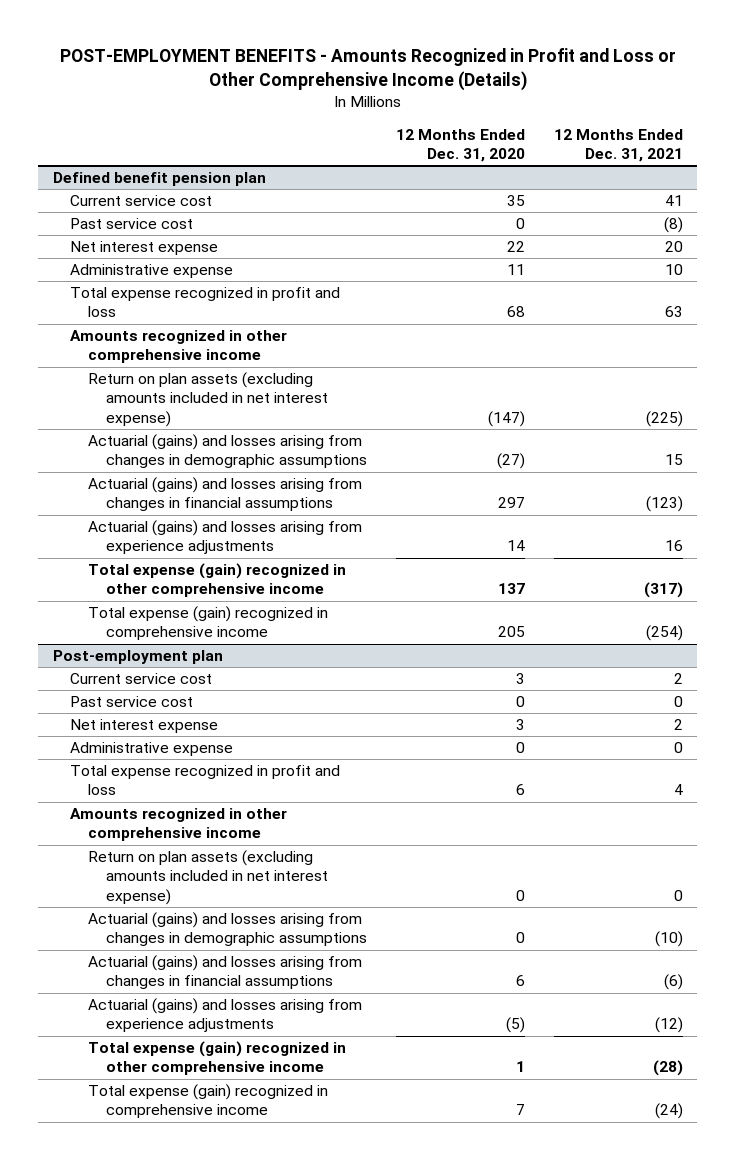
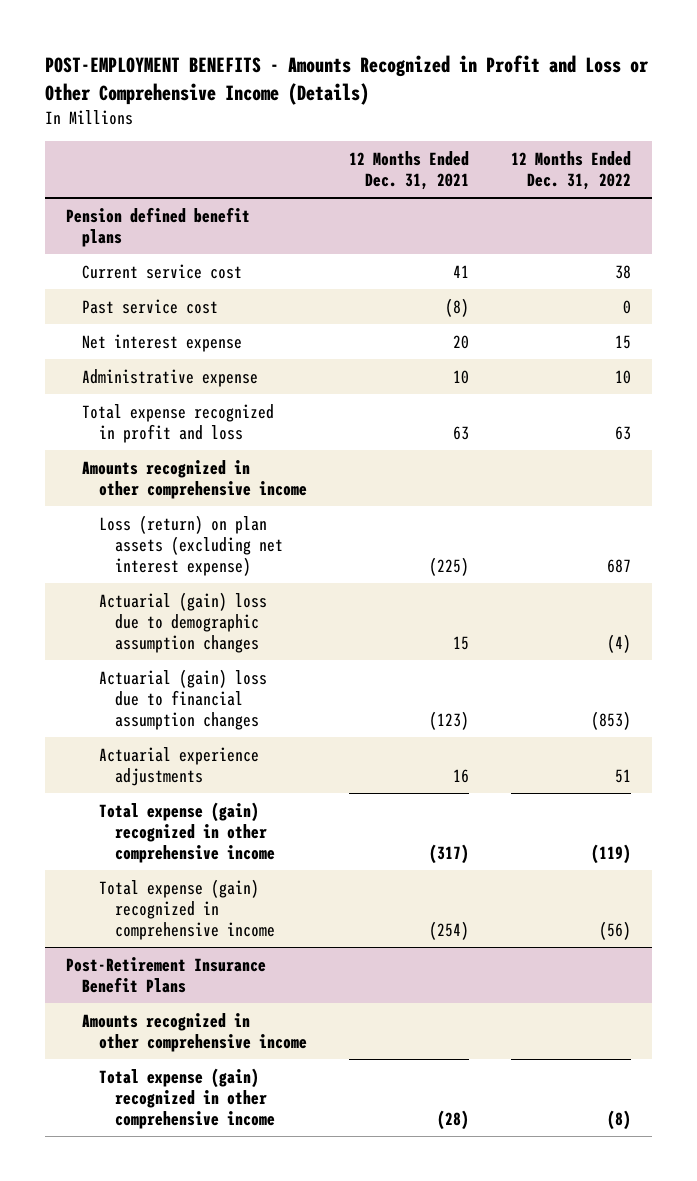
[395,128,525,162] 12 Months Ended Dec. 31, 2020 -> none
none -> [511,150,632,191] 12 Months Ended Dec. 31, 2022
[52,172,266,187] Defined benefit pension plan -> [65,206,250,247] Pension defined benefit plans
[88,372,328,427] Return on plan assets (excluding amounts included in net interest expense) -> [98,514,284,577] Loss (return) on plan assets (excluding net interest expense)
[88,434,367,469] Actuarial (gains) and losses arising from changes in demographic assumptions -> [98,591,267,654] Actuarial (gain) loss due to demographic assumption changes
[88,477,363,512] Actuarial (gains) and losses arising from changes in financial assumptions -> [98,668,267,731] Actuarial (gain) loss due to financial assumption changes
[88,520,363,555] Actuarial (gains) and losses arising from experience adjustments -> [98,746,259,786] Actuarial experience adjustments
[70,673,213,685] Current service cost -> none
[70,696,194,708] Past service cost -> none
[70,719,219,734] Net interest expense -> none
[70,742,234,757] Administrative expense -> none
[70,765,341,796] Total expense recognized in profit and loss -> none
[52,650,223,665] Post-employment plan -> [65,956,266,993] Post-Retirement Insurance Benefit Plans
[88,850,328,905] Return on plan assets (excluding amounts included in net interest expense) -> none
[88,912,367,947] Actuarial (gains) and losses arising from changes in demographic assumptions -> none
[88,955,363,990] Actuarial (gains) and losses arising from changes in financial assumptions -> none
[88,998,363,1033] Actuarial (gains) and losses arising from experience adjustments -> none
[88,1084,329,1119] Total expense (gain) recognized in comprehensive income -> none

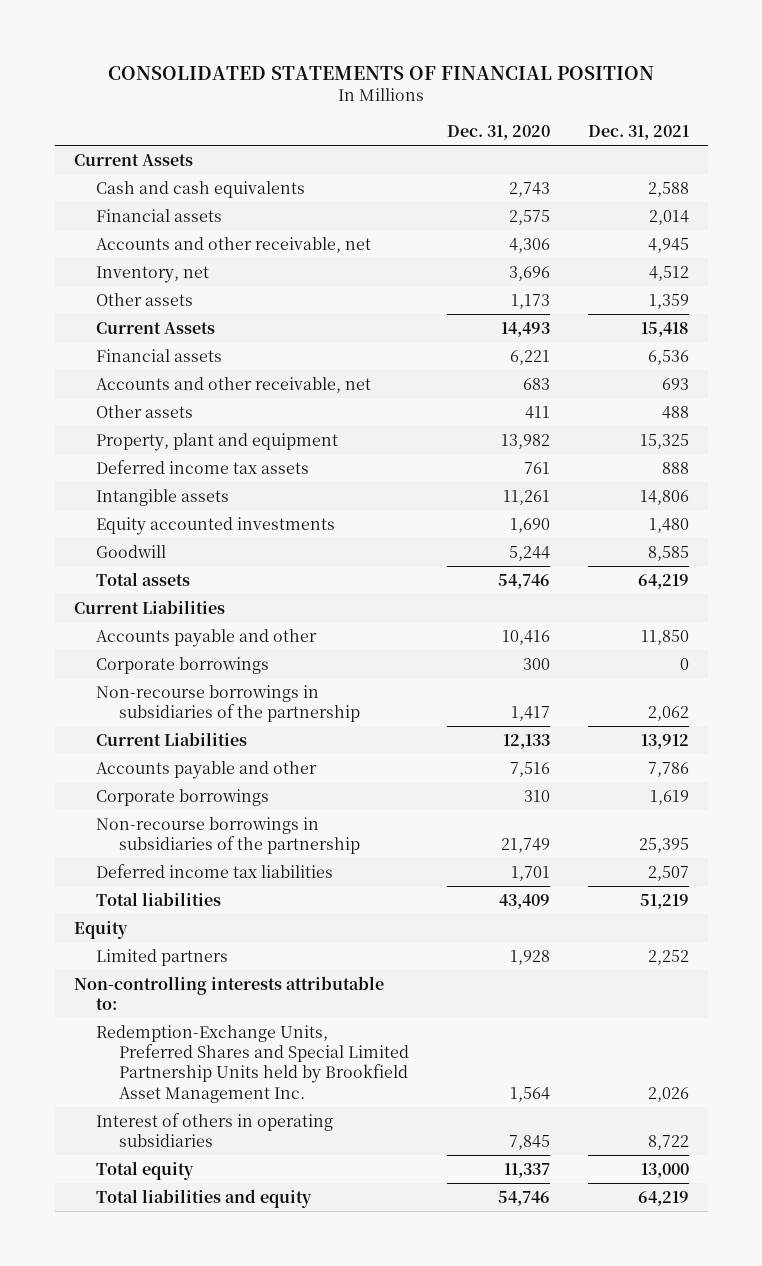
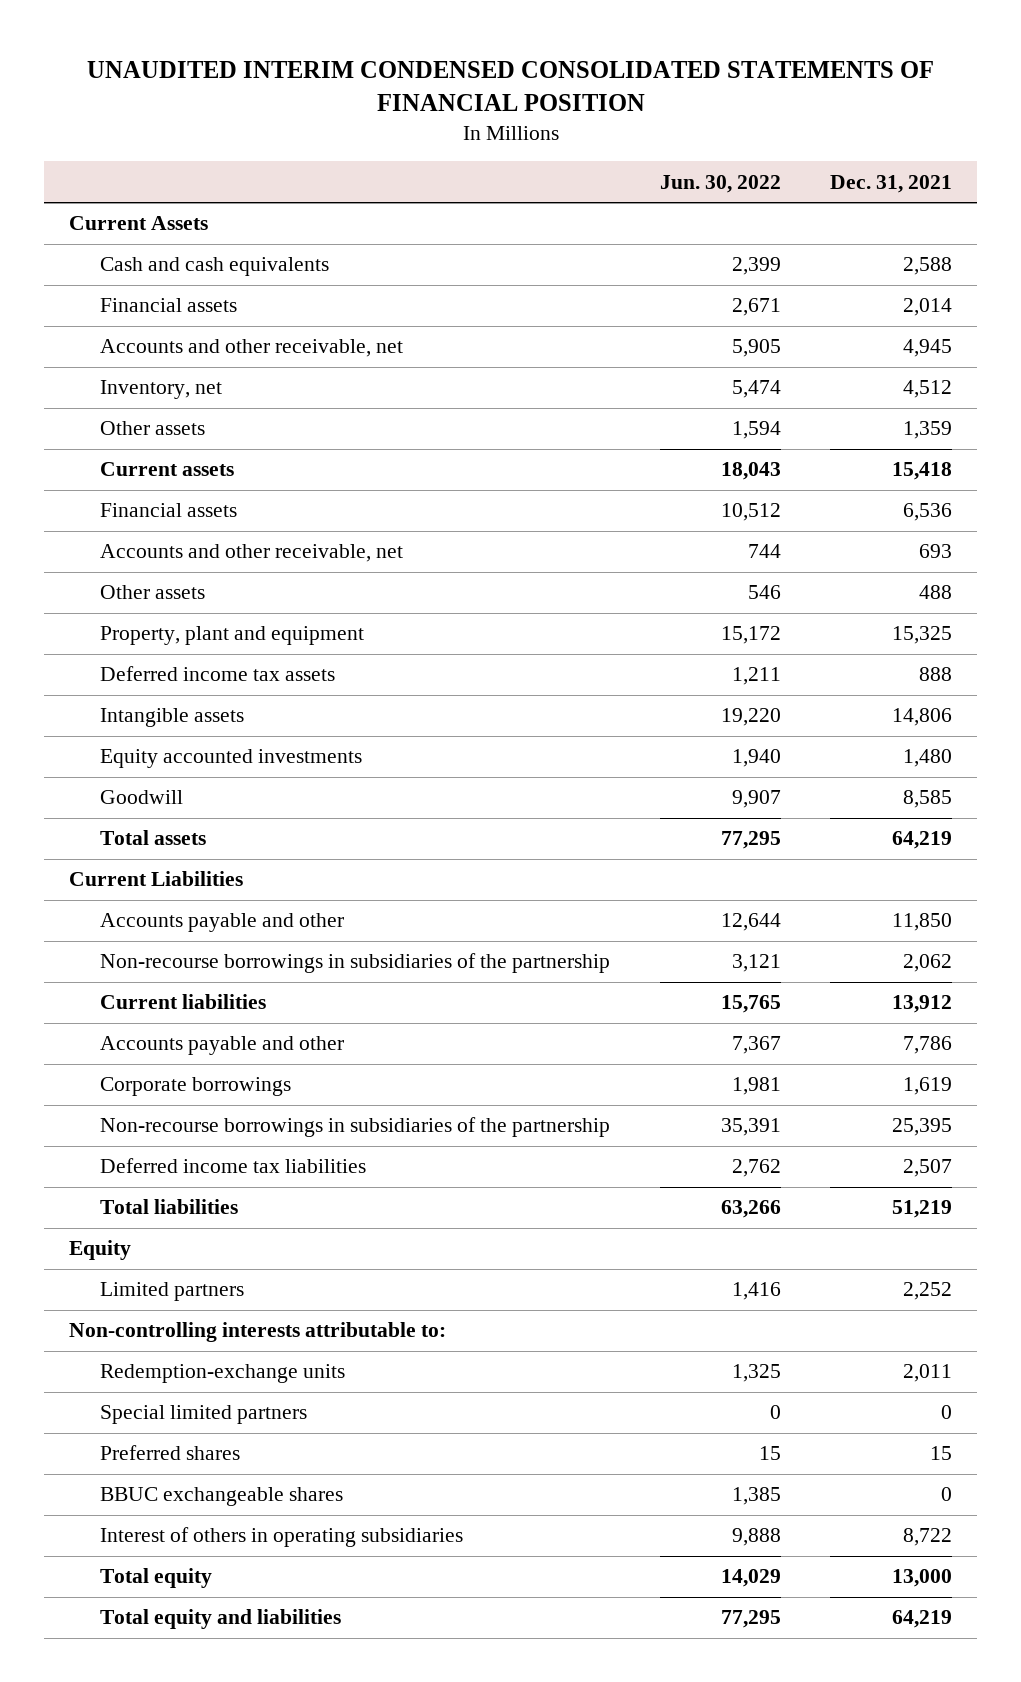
[108,65,655,80] CONSOLIDATED STATEMENTS OF FINANCIAL POSITION -> [86,60,934,111] UNAUDITED INTERIM CONDENSED CONSOLIDATED STATEMENTS OF FINANCIAL POSITION
[446,125,550,141] Dec. 31, 2020 -> none
none -> [659,174,781,193] Jun. 30, 2022
[96,321,216,334] Current Assets -> [100,462,235,477] Current assets
[96,656,270,674] Corporate borrowings -> none
[96,731,248,746] Current Liabilities -> [100,994,267,1010] Current liabilities
[96,1024,410,1103] Redemption-Exchange Units, Preferred Shares and Special Limited Partnership Units held by Brookfield Asset Management Inc. -> [100,1364,346,1384] Redemption-exchange units
[647,1086,689,1102] 2,026 -> [903,1364,953,1383] 2,011
none -> [100,1405,308,1425] Special limited partners
none -> [100,1445,241,1461] Preferred shares
none -> [100,1487,344,1507] BBUC exchangeable shares
[96,1188,313,1208] Total liabilities and equity -> [100,1609,342,1630] Total equity and liabilities

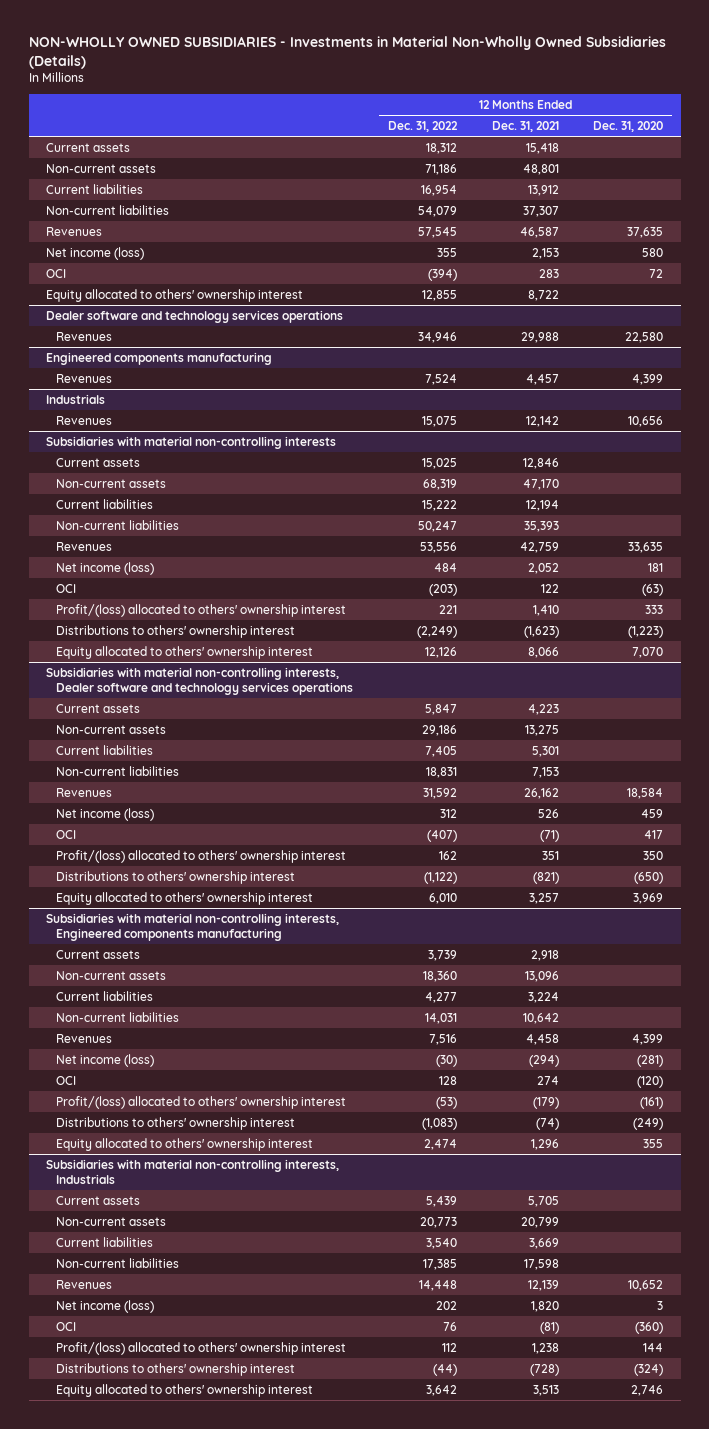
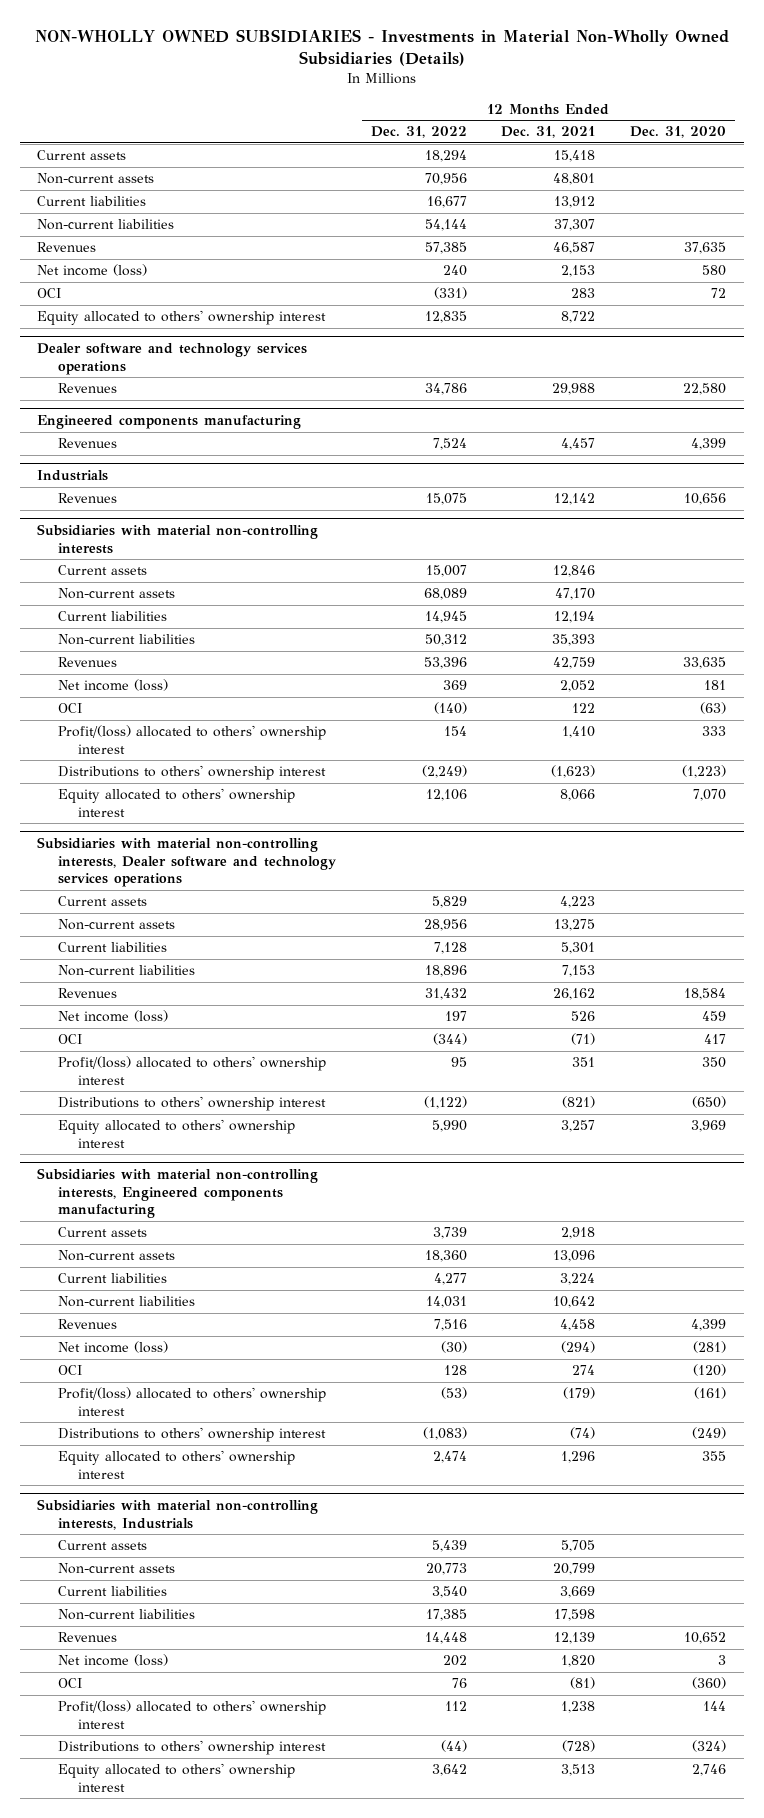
[425,142,457,154] 18,312 -> [424,150,467,163] 18,294
[424,163,457,175] 71,186 -> [424,173,467,186] 70,956
[420,184,457,196] 16,954 -> [426,196,467,209] 16,677
[417,205,457,217] 54,079 -> [424,219,467,232] 54,144
[417,226,457,238] 57,545 -> [424,242,467,255] 57,385
[436,247,457,257] 355 -> [442,265,467,277] 240
[427,268,457,281] (394) -> [433,287,467,300] (331)
[421,289,457,301] 12,855 -> [424,311,467,324] 12,835
[417,331,457,343] 34,946 -> [424,383,467,396] 34,786
[421,457,457,469] 15,025 -> [425,565,467,578] 15,007
[422,478,457,490] 68,319 -> [423,588,467,601] 68,089
[421,499,457,511] 15,222 -> [424,611,467,624] 14,945
[417,520,457,532] 50,247 -> [424,634,467,647] 50,312
[419,541,457,553] 53,556 -> [423,657,467,670] 53,396
[433,562,457,572] 484 -> [442,680,467,691] 369
[428,583,457,596] (203) -> [433,702,467,715] (140)
[438,604,457,614] 221 -> [443,726,467,737] 154
[424,646,457,658] 12,126 -> [425,789,467,802] 12,106
[424,703,457,715] 5,847 -> [431,896,467,909] 5,829
[421,724,457,736] 29,186 -> [423,919,467,932] 28,956
[424,745,457,757] 7,405 -> [433,942,467,955] 7,128
[425,766,457,778] 18,831 -> [424,965,467,978] 18,896
[422,787,457,799] 31,592 -> [424,988,467,1001] 31,432
[439,808,457,818] 312 -> [444,1011,467,1022] 197
[426,829,457,842] (407) -> [432,1033,467,1046] (344)
[438,850,457,860] 162 -> [450,1057,467,1068] 95
[428,892,457,904] 6,010 -> [431,1120,467,1133] 5,990

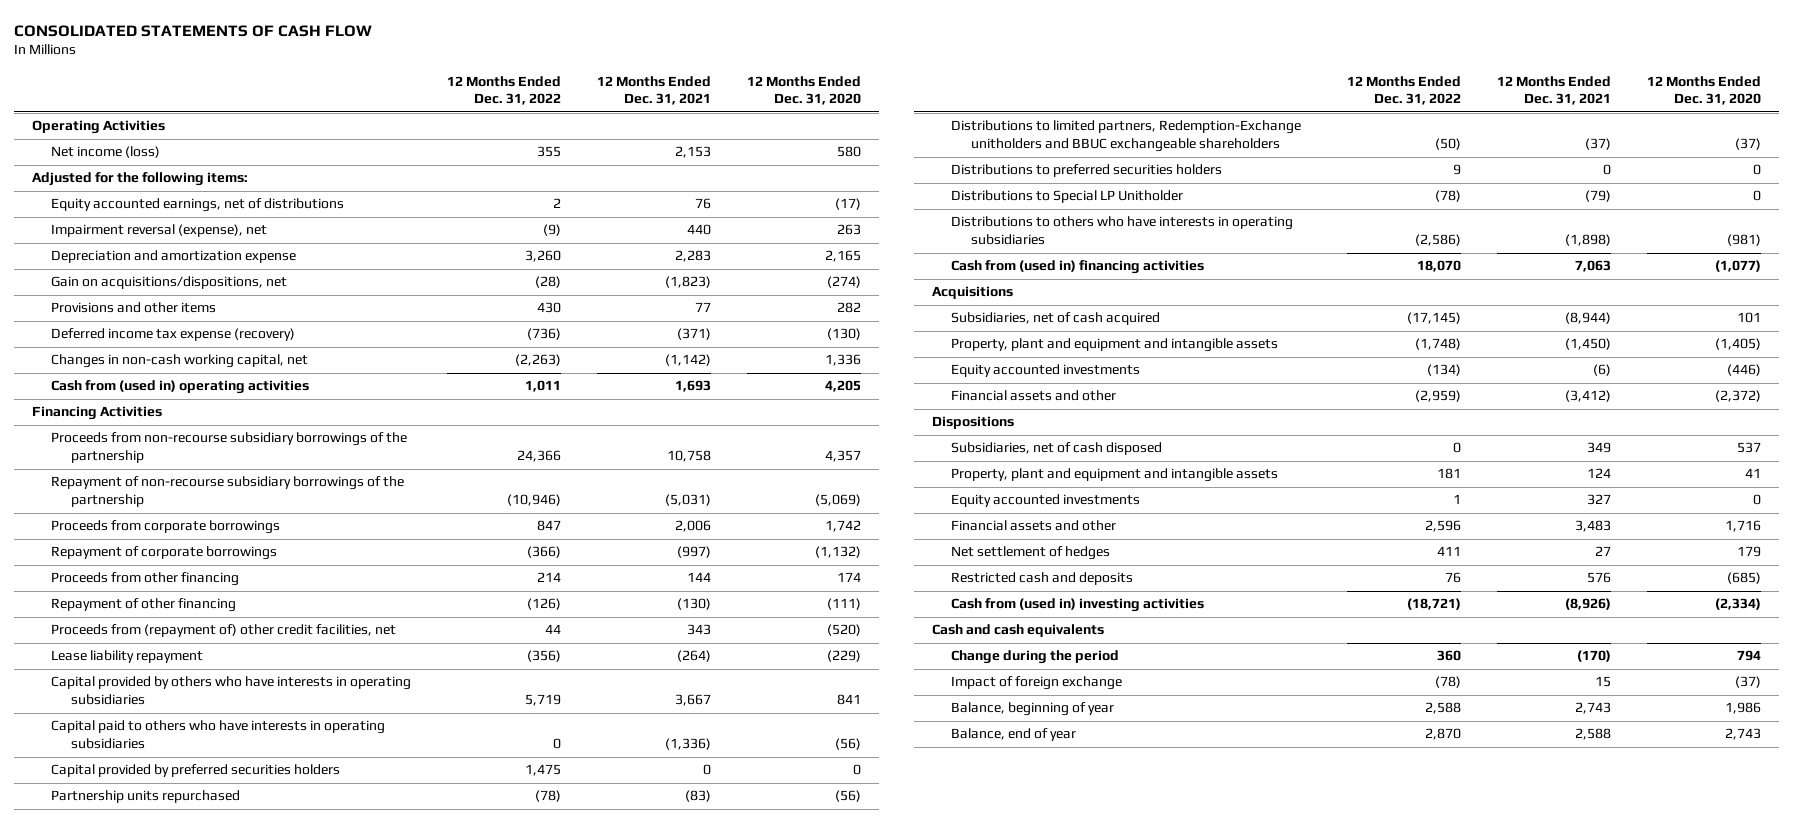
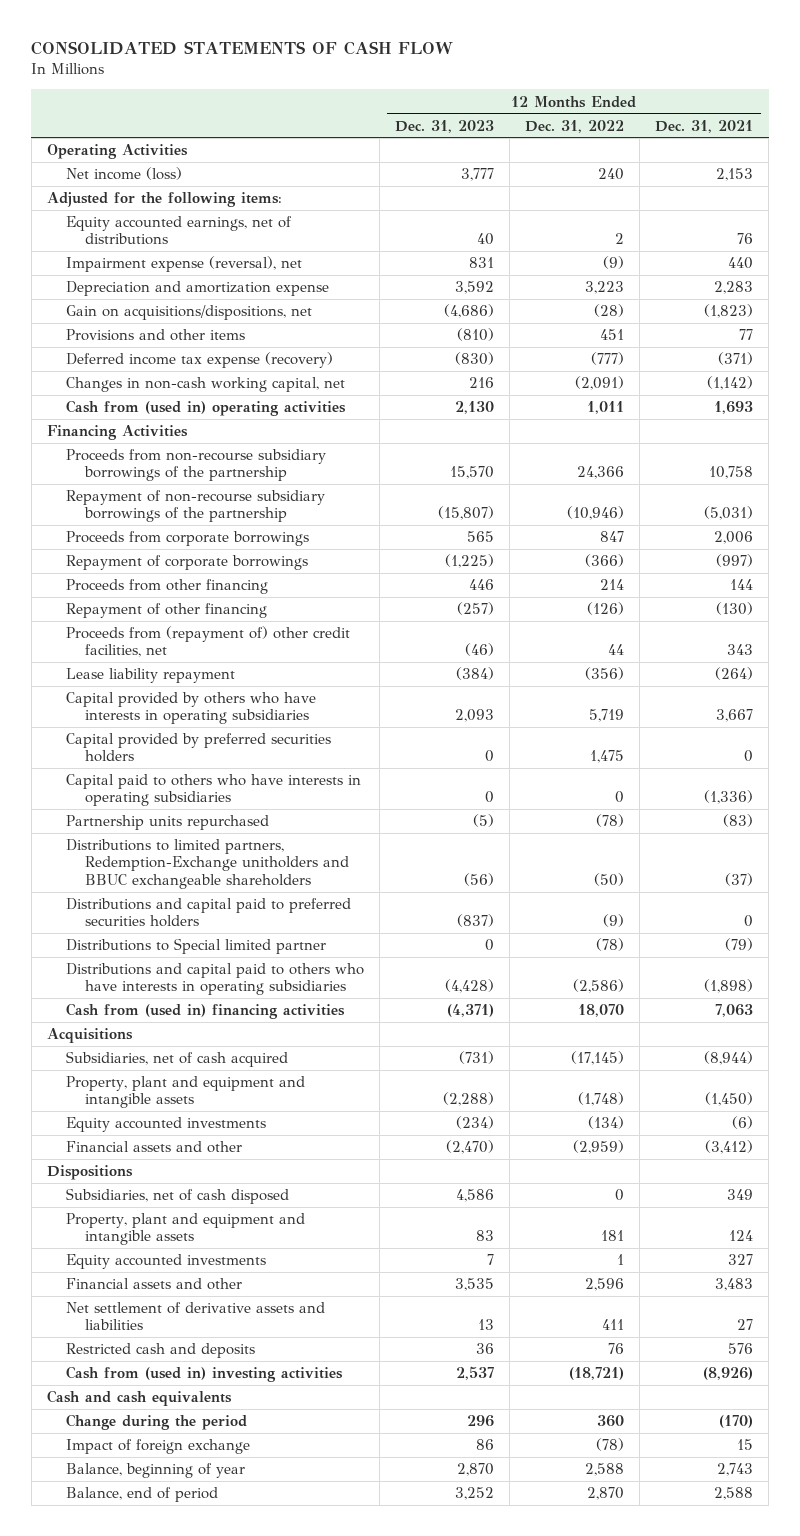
[747,75,862,106] 12 Months Ended Dec. 31, 2020 -> none
none -> [395,119,495,133] Dec. 31, 2023
[537,146,562,158] 355 -> [598,168,625,181] 240
[51,224,268,238] Impairment reversal (expense), net -> [65,256,302,273] Impairment expense (reversal), net
[525,250,562,263] 3,260 -> [585,281,625,295] 3,223
[537,302,562,314] 430 -> [600,329,625,341] 451
[527,328,562,341] (736) -> [591,352,625,366] (777)
[515,354,562,367] (2,263) -> [575,376,625,391] (2,091)
[51,720,386,750] Capital paid to others who have interests in operating subsidiaries -> [65,774,361,807] Capital paid to others who have interests in operating subsidiaries
[951,164,1223,178] Distributions to preferred securities holders -> [65,898,351,928] Distributions and capital paid to preferred securities holders
[1453,164,1462,176] 9 -> [603,914,625,928] (9)
[951,190,1184,204] Distributions to Special LP Unitholder -> [65,938,326,955] Distributions to Special limited partner
[951,216,1294,246] Distributions to others who have interests in operating subsidiaries -> [65,963,364,996] Distributions and capital paid to others who have interests in operating subsidiaries
[951,546,1111,561] Net settlement of hedges -> [65,1302,325,1331] Net settlement of derivative assets and liabilities
[951,728,1077,742] Balance, end of year -> [65,1487,218,1503] Balance, end of period

